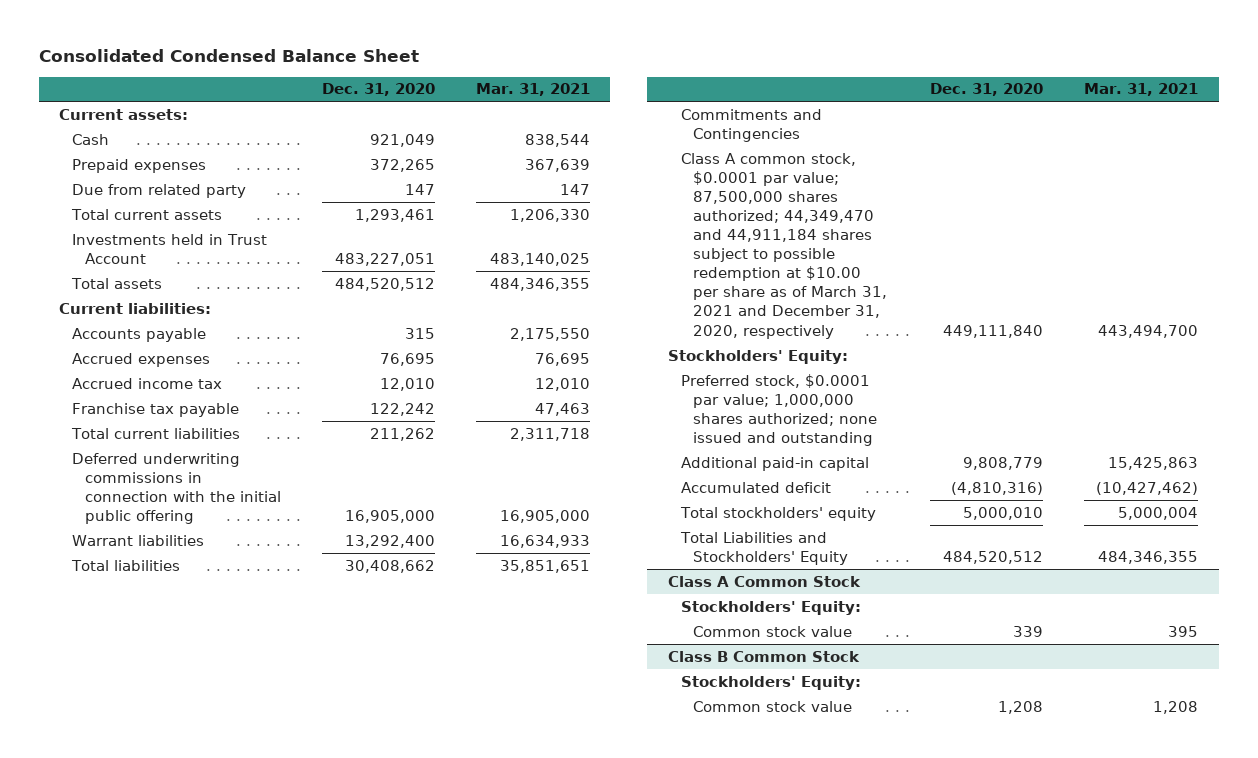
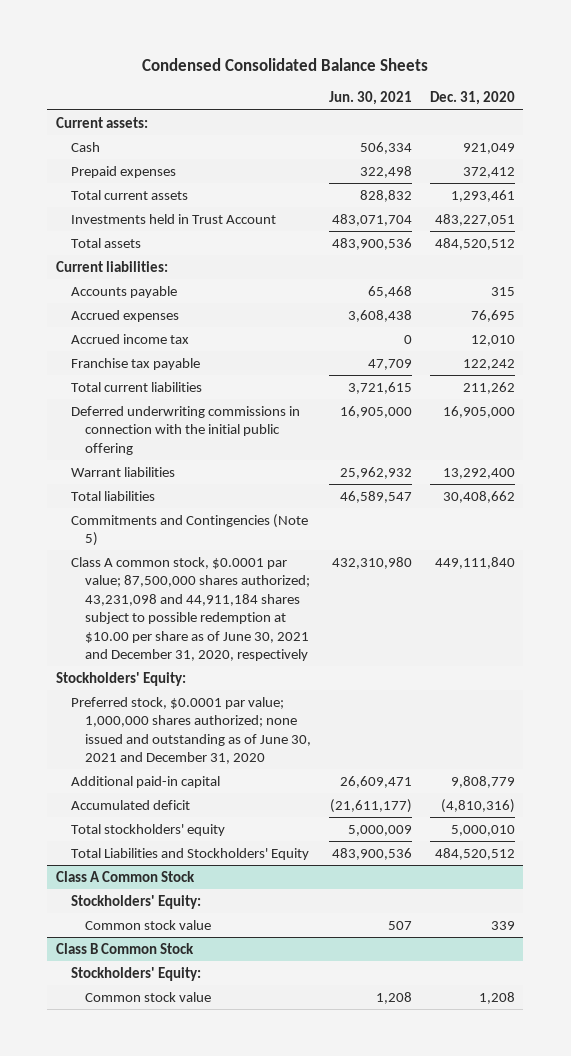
[38,48,419,62] Consolidated Condensed Balance Sheet -> [142,57,429,71] Condensed Consolidated Balance Sheets
[475,83,590,97] Mar. 31, 2021 -> none
none -> [328,91,412,106] Jun. 30, 2021
[72,183,247,198] Due from related party -> none
[369,158,435,172] 372,265 -> [462,166,515,178] 372,412
[680,108,822,142] Commitments and Contingencies -> [70,513,308,547] Commitments and Contingencies (Note 5)
[680,152,888,339] Class A common stock, $0.0001 par value; 87,500,000 shares authorized; 44,349,470 and 44,911,184 shares subject to possible redemption at $10.00 per share as of March 31, 2021 and December 31, 2020, respectively -> [70,556,310,662] Class A common stock, $0.0001 par value; 87,500,000 shares authorized; 43,231,098 and 44,911,184 shares subject to possible redemption at $10.00 per share as of June 30, 2021 and December 31, 2020, respectively
[680,373,878,447] Preferred stock, $0.0001 par value; 1,000,000 shares authorized; none issued and outstanding -> [70,696,311,765] Preferred stock, $0.0001 par value; 1,000,000 shares authorized; none issued and outstanding as of June 30, 2021 and December 31, 2020

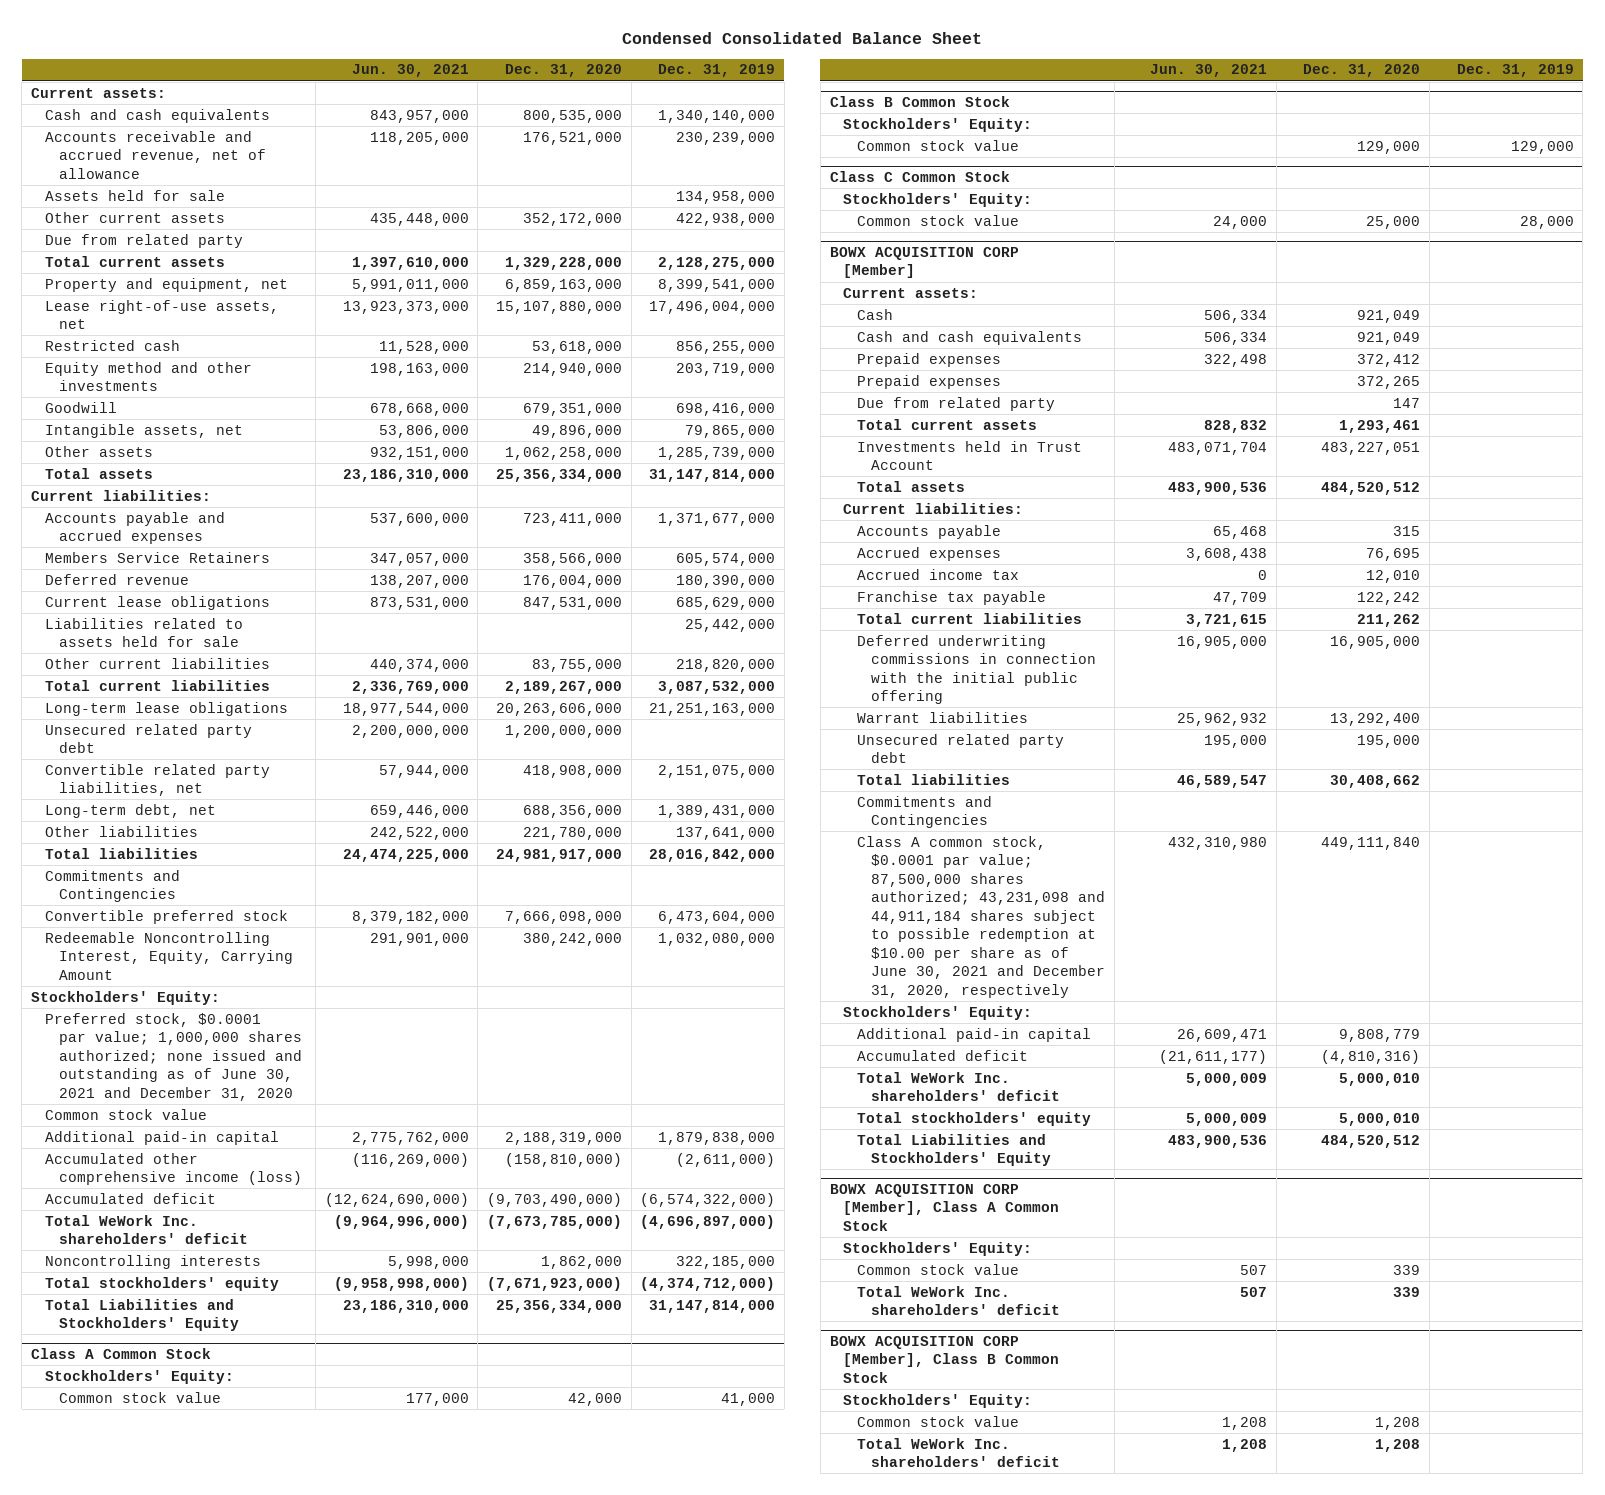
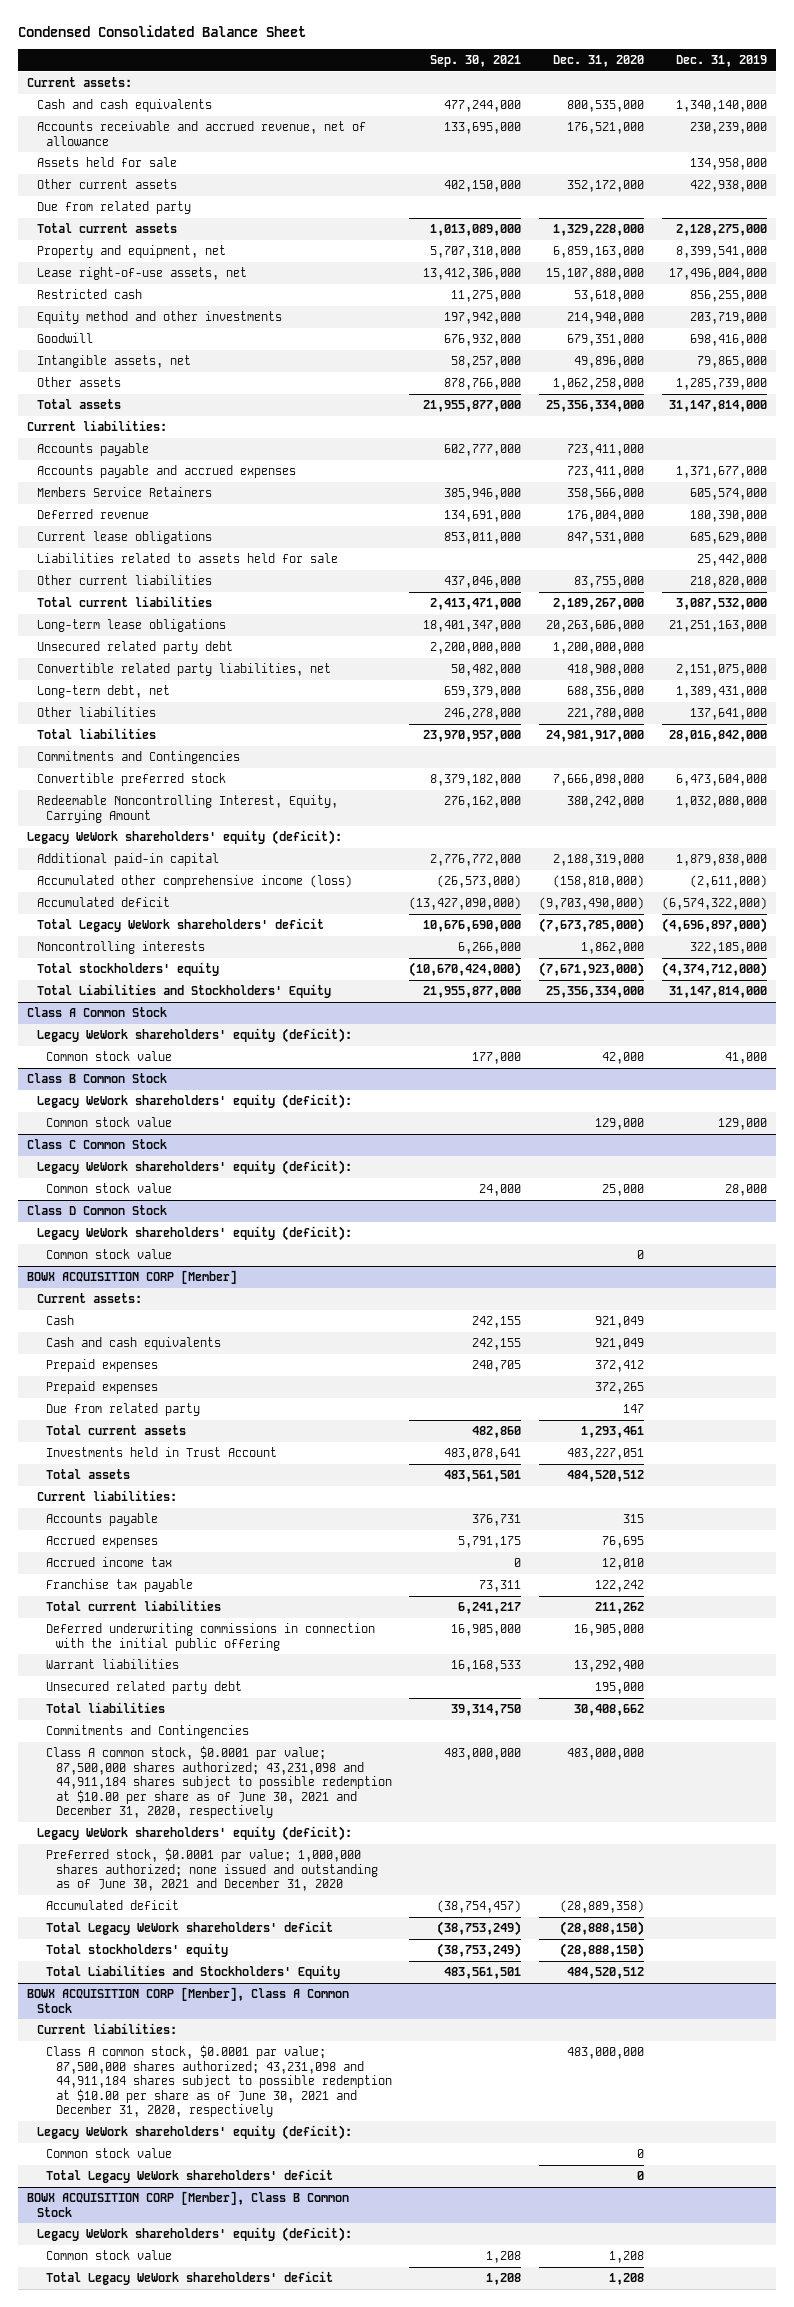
[351,64,469,78] Jun. 30, 2021 -> none
none -> [430,54,522,67] Sep. 30, 2021
none -> [36,442,149,456] Accounts payable
[44,1012,302,1101] Preferred stock, $0.0001 par value; 1,000,000 shares authorized; none issued and outstanding as of June 30, 2021 and December 31, 2020 -> none
[44,1108,207,1120] Common stock value -> none
[31,990,221,1005] Stockholders' Equity: -> [27,829,343,845] Legacy WeWork shareholders' equity (deficit):
[44,1214,248,1245] Total WeWork Inc. shareholders' deficit -> [36,917,324,932] Total Legacy WeWork shareholders' deficit
[44,1369,234,1384] Stockholders' Equity: -> [36,1027,352,1043] Legacy WeWork shareholders' equity (deficit):
[843,117,1033,132] Stockholders' Equity: -> [36,1093,352,1109] Legacy WeWork shareholders' equity (deficit):
[843,192,1033,207] Stockholders' Equity: -> [36,1159,352,1175] Legacy WeWork shareholders' equity (deficit):
none -> [27,1204,168,1215] Class D Common Stock
none -> [36,1225,352,1241] Legacy WeWork shareholders' equity (deficit):
none -> [46,1248,173,1259] Common stock value
[857,1027,1092,1042] Additional paid-in capital -> none
[1321,836,1421,850] 449,111,840 -> [567,1747,645,1760] 483,000,000
[843,1005,1033,1020] Stockholders' Equity: -> [36,1825,352,1841] Legacy WeWork shareholders' equity (deficit):
none -> [46,1847,378,1892] Preferred stock, $0.0001 par value; 1,000,000 shares authorized; none issued and outstanding as of June 30, 2021 and December 31, 2020
[1321,1049,1421,1064] (4,810,316) -> [560,1899,645,1913] (28,889,358)
[857,1071,1060,1102] Total WeWork Inc. shareholders' deficit -> [46,1920,334,1935] Total Legacy WeWork shareholders' deficit
[1339,1072,1421,1086] 5,000,010 -> [560,1920,645,1936] (28,888,150)
[1339,1112,1421,1126] 5,000,010 -> [560,1942,645,1958] (28,888,150)
none -> [36,2022,177,2034] Current liabilities:
none -> [46,2044,392,2118] Class A common stock, $0.0001 par value; 87,500,000 shares authorized; 43,231,098 and 44,911,184 shares subject to possible redemption at $10.00 per share as of June 30, 2021 and December 31, 2020, respectively
[843,1241,1033,1256] Stockholders' Equity: -> [36,2124,352,2140] Legacy WeWork shareholders' equity (deficit):
[1393,1264,1421,1275] 339 -> [637,2148,645,2158] 0
[857,1285,1060,1316] Total WeWork Inc. shareholders' deficit -> [46,2168,334,2183] Total Legacy WeWork shareholders' deficit
[1393,1286,1421,1297] 339 -> [637,2170,645,2180] 0
[843,1393,1033,1408] Stockholders' Equity: -> [36,2226,352,2242] Legacy WeWork shareholders' equity (deficit):
[857,1437,1060,1468] Total WeWork Inc. shareholders' deficit -> [46,2270,334,2285] Total Legacy WeWork shareholders' deficit

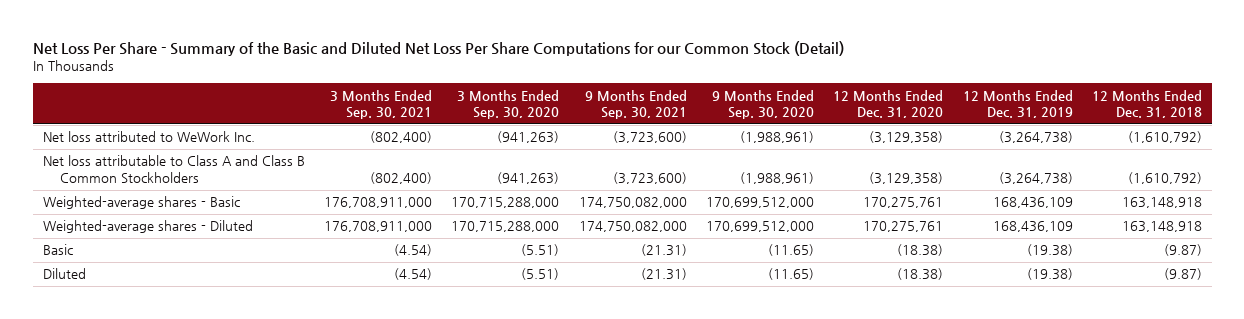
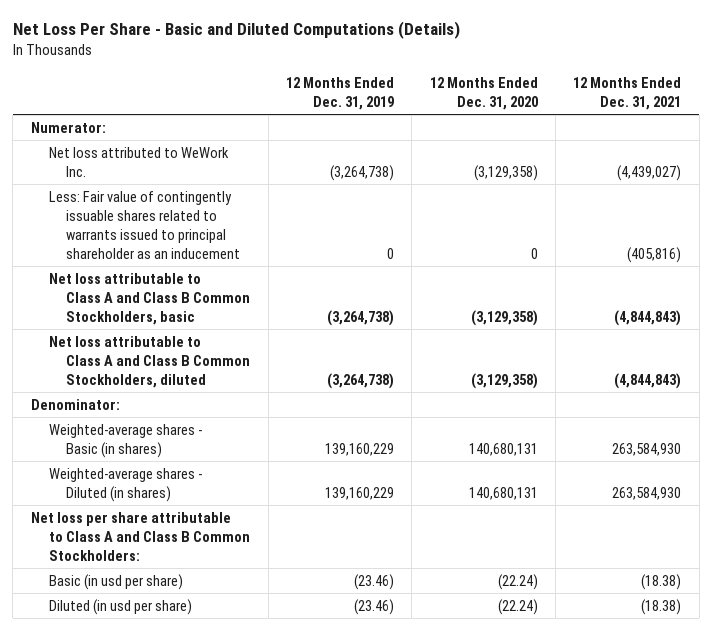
[32,40,844,56] Net Loss Per Share - Summary of the Basic and Diluted Net Loss Per Share Computations for our Common Stock (Detail) -> [12,21,460,40] Net Loss Per Share - Basic and Diluted Computations (Details)
[329,89,432,120] 3 Months Ended Sep. 30, 2021 -> none
[457,89,560,120] 3 Months Ended Sep. 30, 2020 -> none
[584,89,687,120] 9 Months Ended Sep. 30, 2021 -> none
[711,89,814,120] 9 Months Ended Sep. 30, 2020 -> none
[1091,89,1202,119] 12 Months Ended Dec. 31, 2018 -> none
none -> [573,76,682,110] 12 Months Ended Dec. 31, 2021
none -> [30,121,106,133] Numerator:
none -> [48,190,241,259] Less: Fair value of contingently issuable shares related to warrants issued to principal shareholder as an inducement
[42,155,305,184] Net loss attributable to Class A and Class B Common Stockholders -> [48,272,251,325] Net loss attributable to Class A and Class B Common Stockholders, basic
none -> [48,335,251,388] Net loss attributable to Class A and Class B Common Stockholders, diluted
none -> [30,398,120,410] Denominator:
[42,196,240,210] Weighted-average shares - Basic -> [48,423,202,458] Weighted-average shares - Basic (in shares)
[863,197,944,209] 170,275,761 -> [468,442,538,456] 140,680,131
[992,197,1073,209] 168,436,109 -> [325,442,395,456] 139,160,229
[42,220,253,234] Weighted-average shares - Diluted -> [48,467,202,502] Weighted-average shares - Diluted (in shares)
[863,221,944,233] 170,275,761 -> [468,486,538,500] 140,680,131
[992,221,1073,233] 168,436,109 -> [325,486,395,500] 139,160,229
none -> [30,511,250,561] Net loss per share attributable to Class A and Class B Common Stockholders:
[42,244,73,256] Basic -> [48,573,183,590] Basic (in usd per share)
[897,244,944,257] (18.38) -> [497,573,538,590] (22.24)
[1026,244,1073,257] (19.38) -> [354,573,395,590] (23.46)
[42,268,86,280] Diluted -> [48,598,192,615] Diluted (in usd per share)
[897,268,944,281] (18.38) -> [497,598,538,615] (22.24)
[1026,268,1073,281] (19.38) -> [354,598,395,615] (23.46)

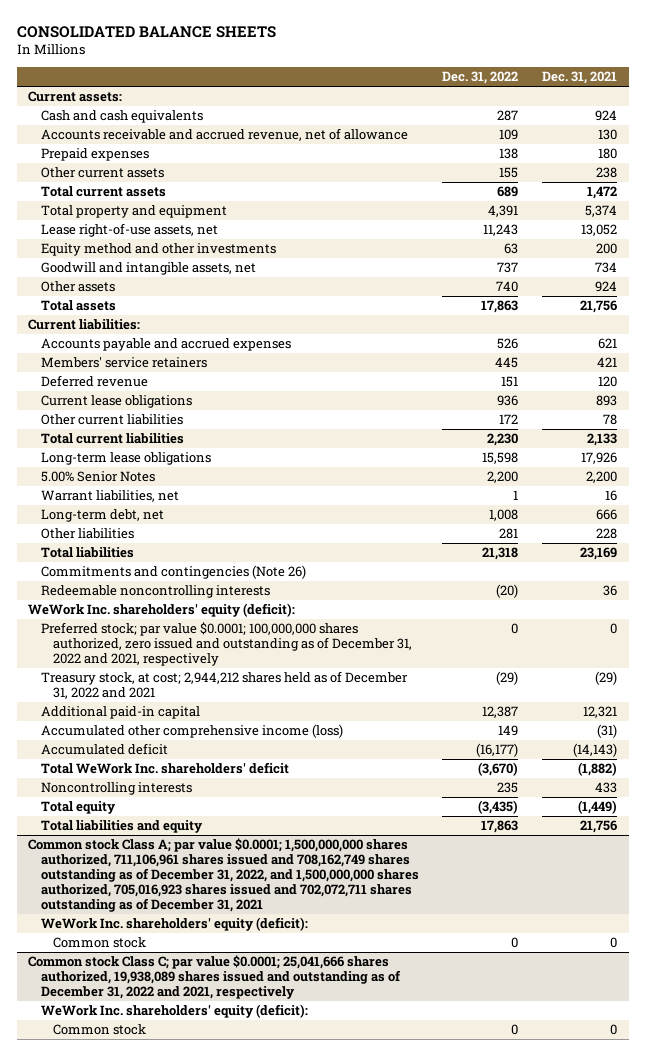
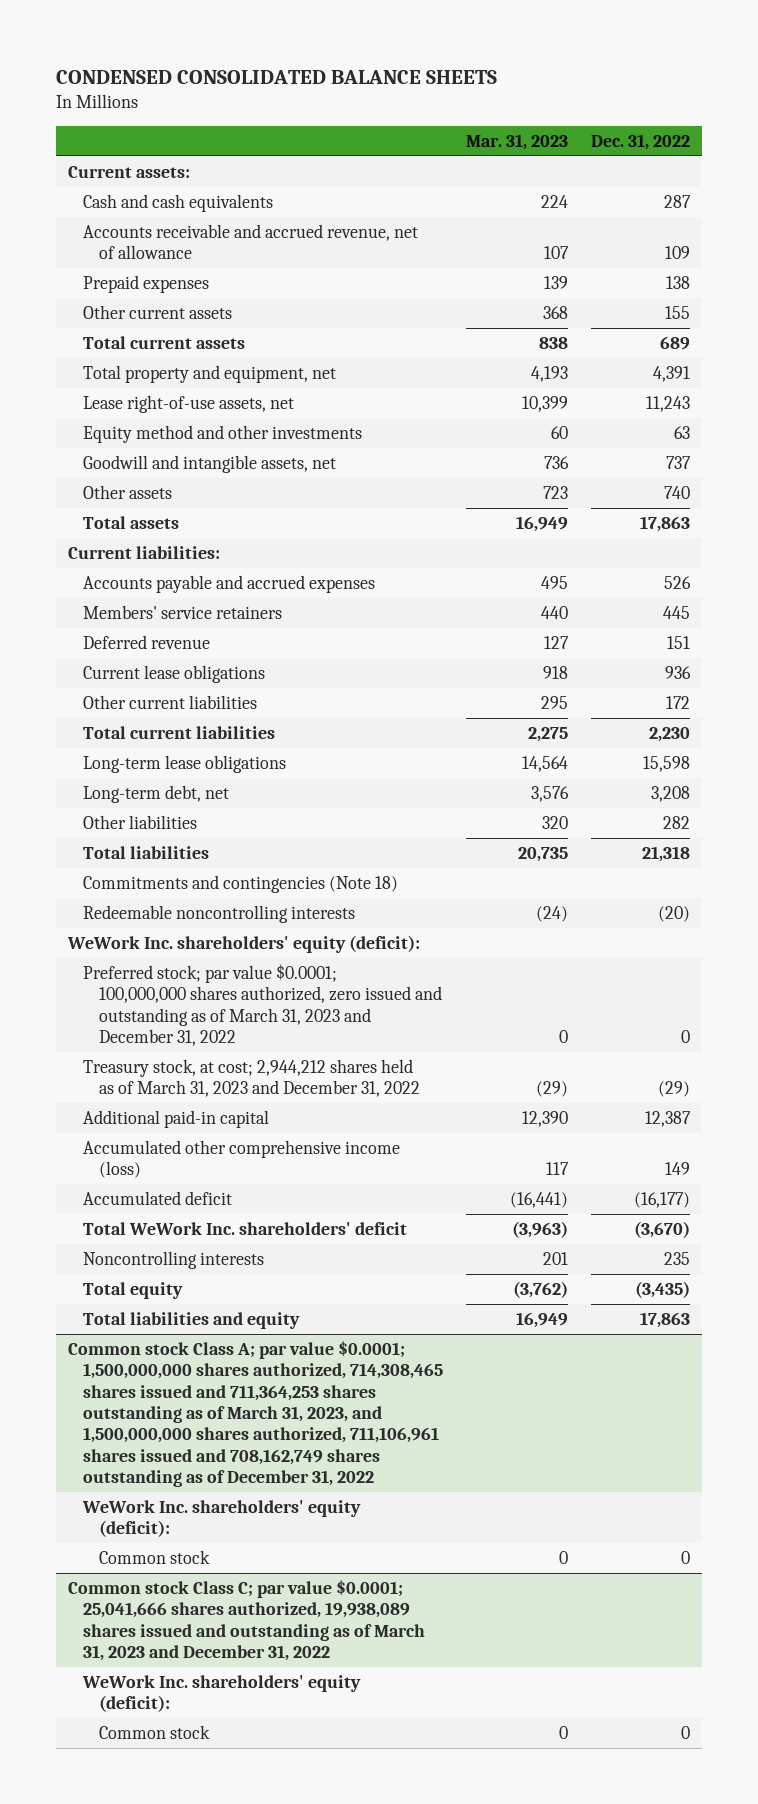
[16,25,276,38] CONSOLIDATED BALANCE SHEETS -> [56,69,498,84] CONDENSED CONSOLIDATED BALANCE SHEETS
[541,71,617,85] Dec. 31, 2021 -> none
none -> [466,133,569,150] Mar. 31, 2023
[40,205,227,219] Total property and equipment -> [83,365,337,384] Total property and equipment, net
[40,471,155,483] 5.00% Senior Notes -> none
[40,490,179,503] Warrant liabilities, net -> none
[489,509,519,522] 1,008 -> [651,786,691,803] 3,208
[499,528,519,540] 281 -> [663,816,691,830] 282
[40,565,306,580] Commitments and contingencies (Note 26) -> [83,875,399,894] Commitments and contingencies (Note 18)
[40,622,413,667] Preferred stock; par value $0.0001; 100,000,000 shares authorized, zero issued and outstanding as of December 31, 2022 and 2021, respectively -> [83,964,442,1046] Preferred stock; par value $0.0001; 100,000,000 shares authorized, zero issued and outstanding as of March 31, 2023 and December 31, 2022
[40,671,408,700] Treasury stock, at cost; 2,944,212 shares held as of December 31, 2022 and 2021 -> [83,1059,420,1098] Treasury stock, at cost; 2,944,212 shares held as of March 31, 2023 and December 31, 2022
[28,838,419,912] Common stock Class A; par value $0.0001; 1,500,000,000 shares authorized, 711,106,961 shares issued and 708,162,749 shares outstanding as of December 31, 2022, and 1,500,000,000 shares authorized, 705,016,923 shares issued and 702,072,711 shares outstanding as of December 31, 2021 -> [67,1341,444,1487] Common stock Class A; par value $0.0001; 1,500,000,000 shares authorized, 714,308,465 shares issued and 711,364,253 shares outstanding as of March 31, 2023, and 1,500,000,000 shares authorized, 711,106,961 shares issued and 708,162,749 shares outstanding as of December 31, 2022
[28,955,401,1000] Common stock Class C; par value $0.0001; 25,041,666 shares authorized, 19,938,089 shares issued and outstanding as of December 31, 2022 and 2021, respectively -> [67,1580,426,1661] Common stock Class C; par value $0.0001; 25,041,666 shares authorized, 19,938,089 shares issued and outstanding as of March 31, 2023 and December 31, 2022

